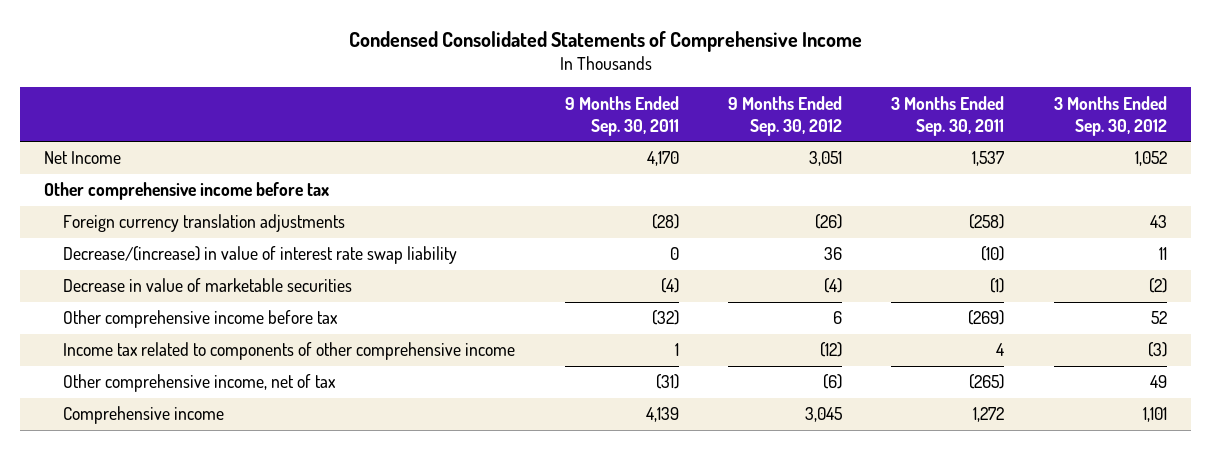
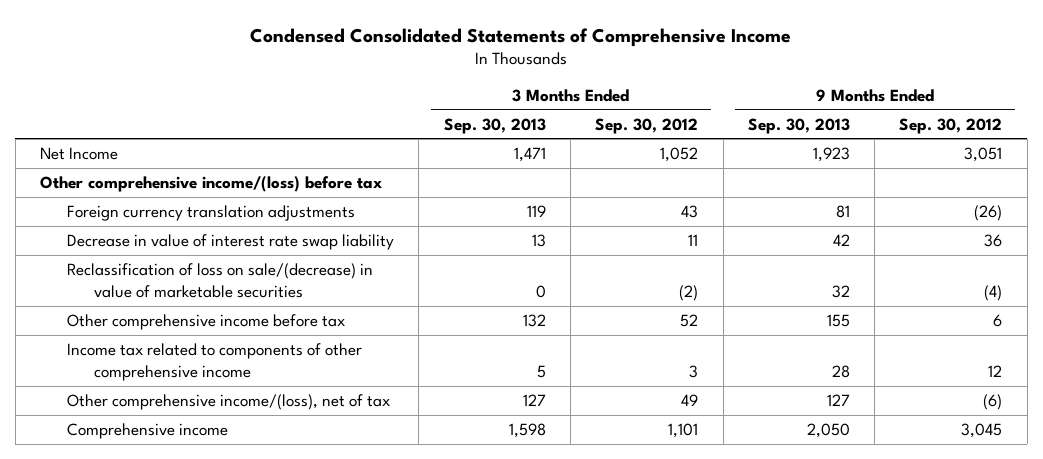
[564,95,679,136] 9 Months Ended Sep. 30, 2011 -> none
[891,95,1005,136] 3 Months Ended Sep. 30, 2011 -> none
none -> [443,117,546,134] Sep. 30, 2013
none -> [747,117,850,134] Sep. 30, 2013
[44,182,330,201] Other comprehensive income before tax -> [40,175,383,192] Other comprehensive income/(loss) before tax
[63,246,458,265] Decrease/(increase) in value of interest rate swap liability -> [67,233,395,250] Decrease in value of interest rate swap liability
[63,278,353,293] Decrease in value of marketable securities -> [67,262,374,298] Reclassification of loss on sale/(decrease) in value of marketable securities
[820,342,843,358] (12) -> [988,364,1003,377] 12
[1147,342,1167,358] (3) -> [689,364,699,378] 3
[63,374,337,393] Other comprehensive income, net of tax -> [67,393,391,410] Other comprehensive income/(loss), net of tax

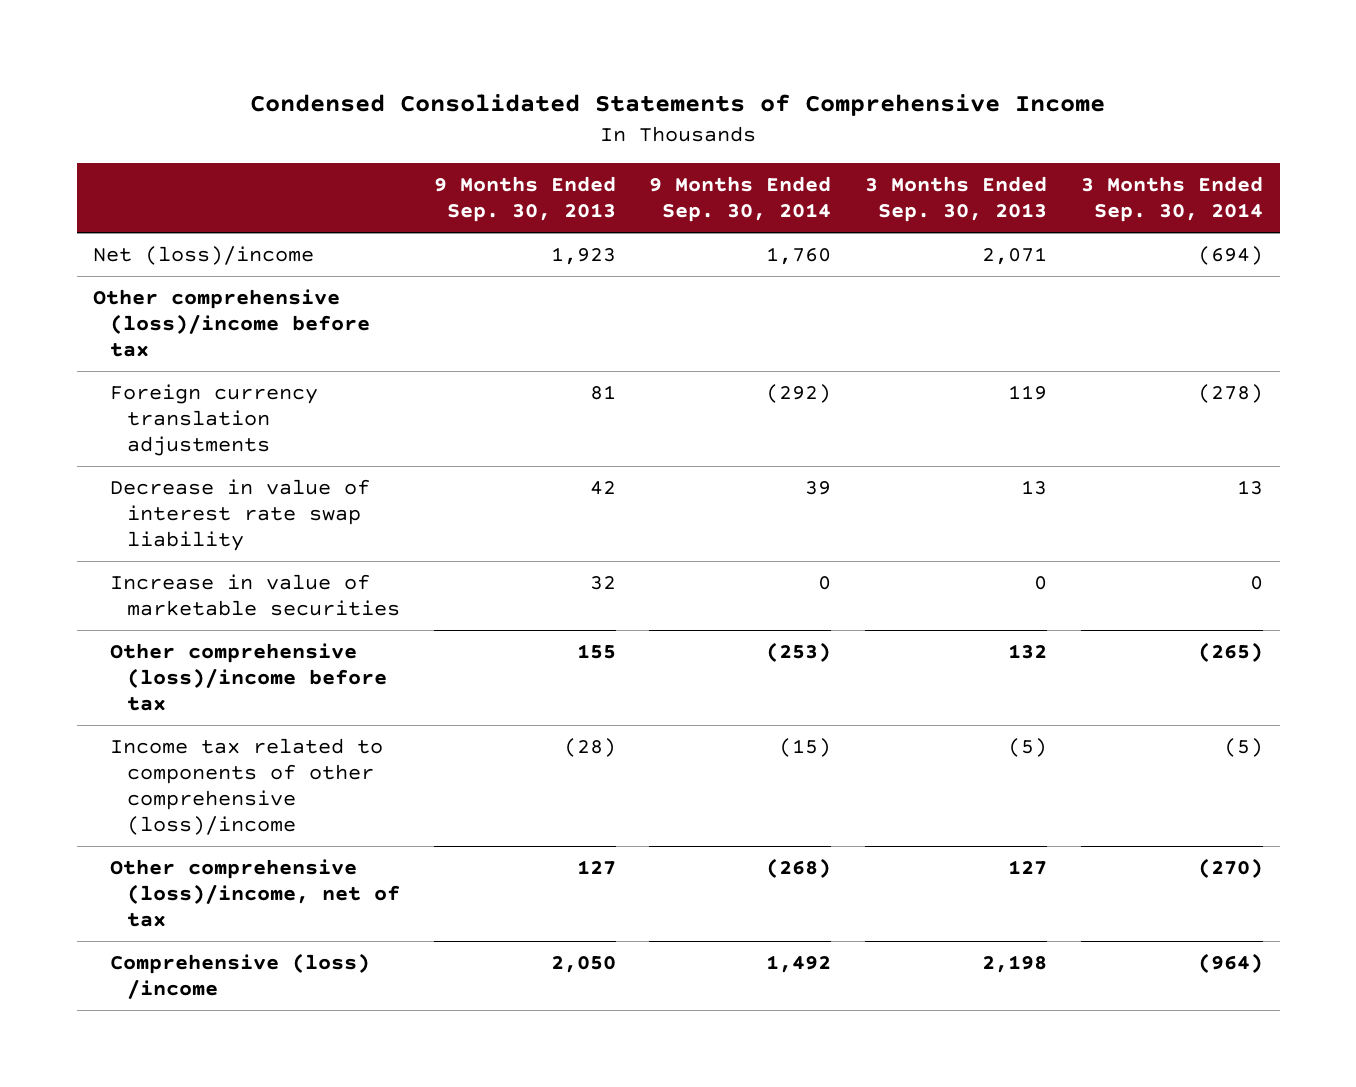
[595,117,699,134] Sep. 30, 2012 -> none
[899,117,1003,134] Sep. 30, 2012 -> none
none -> [649,176,832,223] 9 Months Ended Sep. 30, 2014
none -> [1080,176,1263,223] 3 Months Ended Sep. 30, 2014
[40,146,119,160] Net Income -> [93,246,315,266] Net (loss)/income
[513,146,546,162] 1,471 -> [982,247,1048,266] 2,071
[40,175,383,192] Other comprehensive income/(loss) before tax -> [93,289,371,358] Other comprehensive (loss)/income before tax
[67,262,374,298] Reclassification of loss on sale/(decrease) in value of marketable securities -> [110,574,400,617] Increase in value of marketable securities
[67,313,346,330] Other comprehensive income before tax -> [110,643,387,712] Other comprehensive (loss)/income before tax
[67,342,363,381] Income tax related to components of other comprehensive income -> [110,738,384,836] Income tax related to components of other comprehensive (loss)/income
[536,364,546,378] 5 -> [1008,738,1048,758] (5)
[831,364,850,378] 28 -> [563,738,616,758] (28)
[67,393,391,410] Other comprehensive income/(loss), net of tax -> [110,859,400,928] Other comprehensive (loss)/income, net of tax
[67,422,229,439] Comprehensive income -> [110,953,371,1000] Comprehensive (loss) /income
[508,422,546,438] 1,598 -> [982,955,1048,974] 2,198

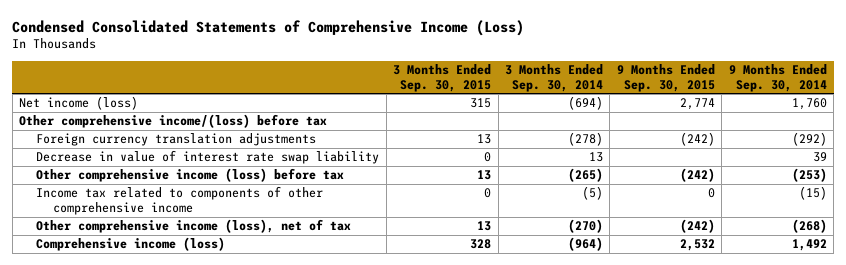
[250,94,1106,117] Condensed Consolidated Statements of Comprehensive Income -> [12,19,525,36] Condensed Consolidated Statements of Comprehensive Income (Loss)
[433,176,616,223] 9 Months Ended Sep. 30, 2013 -> none
[865,176,1048,223] 3 Months Ended Sep. 30, 2013 -> none
none -> [393,64,492,92] 3 Months Ended Sep. 30, 2015
none -> [616,64,715,92] 9 Months Ended Sep. 30, 2015
[93,246,315,266] Net (loss)/income -> [19,96,139,111] Net income (loss)
[93,289,371,358] Other comprehensive (loss)/income before tax -> [19,114,328,129] Other comprehensive income/(loss) before tax
[110,574,400,617] Increase in value of marketable securities -> none
[110,643,387,712] Other comprehensive (loss)/income before tax -> [36,168,345,183] Other comprehensive income (loss) before tax
[110,738,384,836] Income tax related to components of other comprehensive (loss)/income -> [36,186,324,215] Income tax related to components of other comprehensive income
[110,859,400,928] Other comprehensive (loss)/income, net of tax -> [36,219,352,234] Other comprehensive income (loss), net of tax
[110,953,371,1000] Comprehensive (loss) /income -> [36,237,226,252] Comprehensive income (loss)

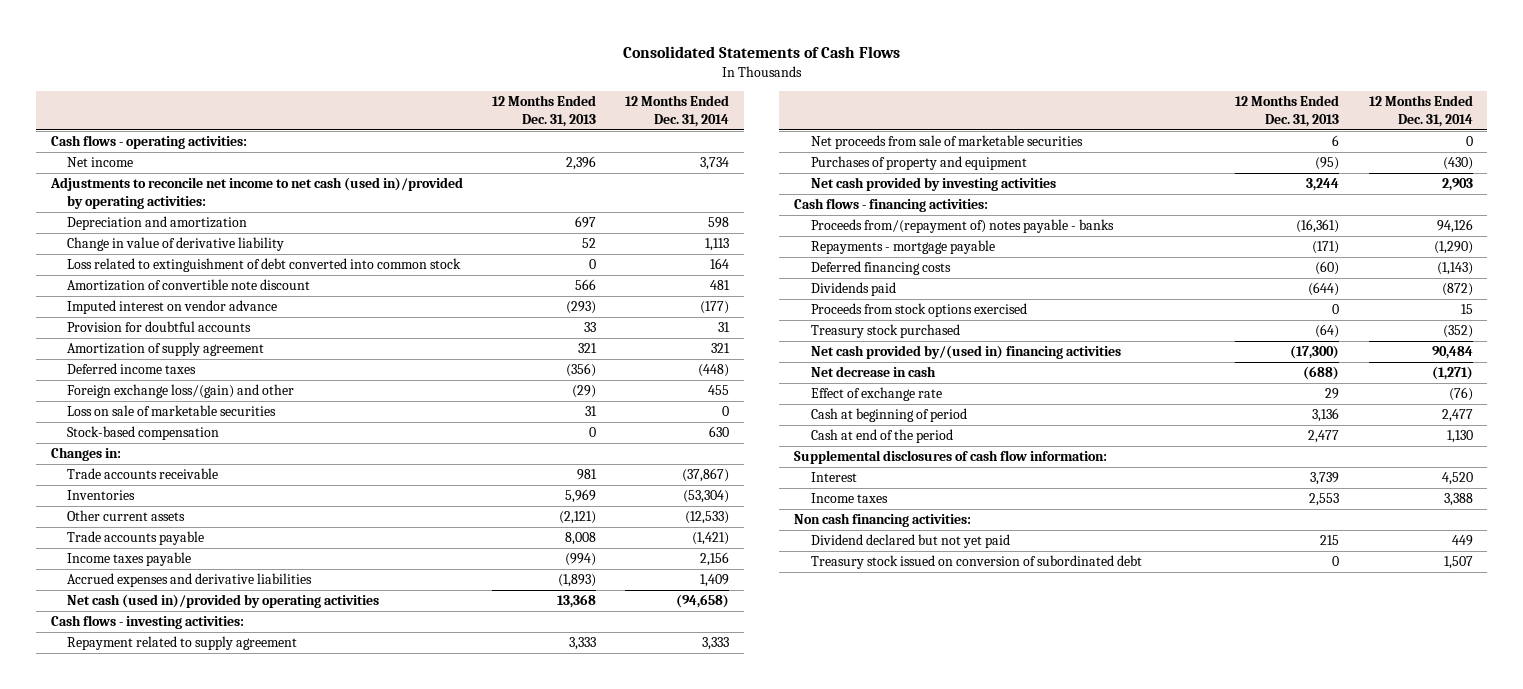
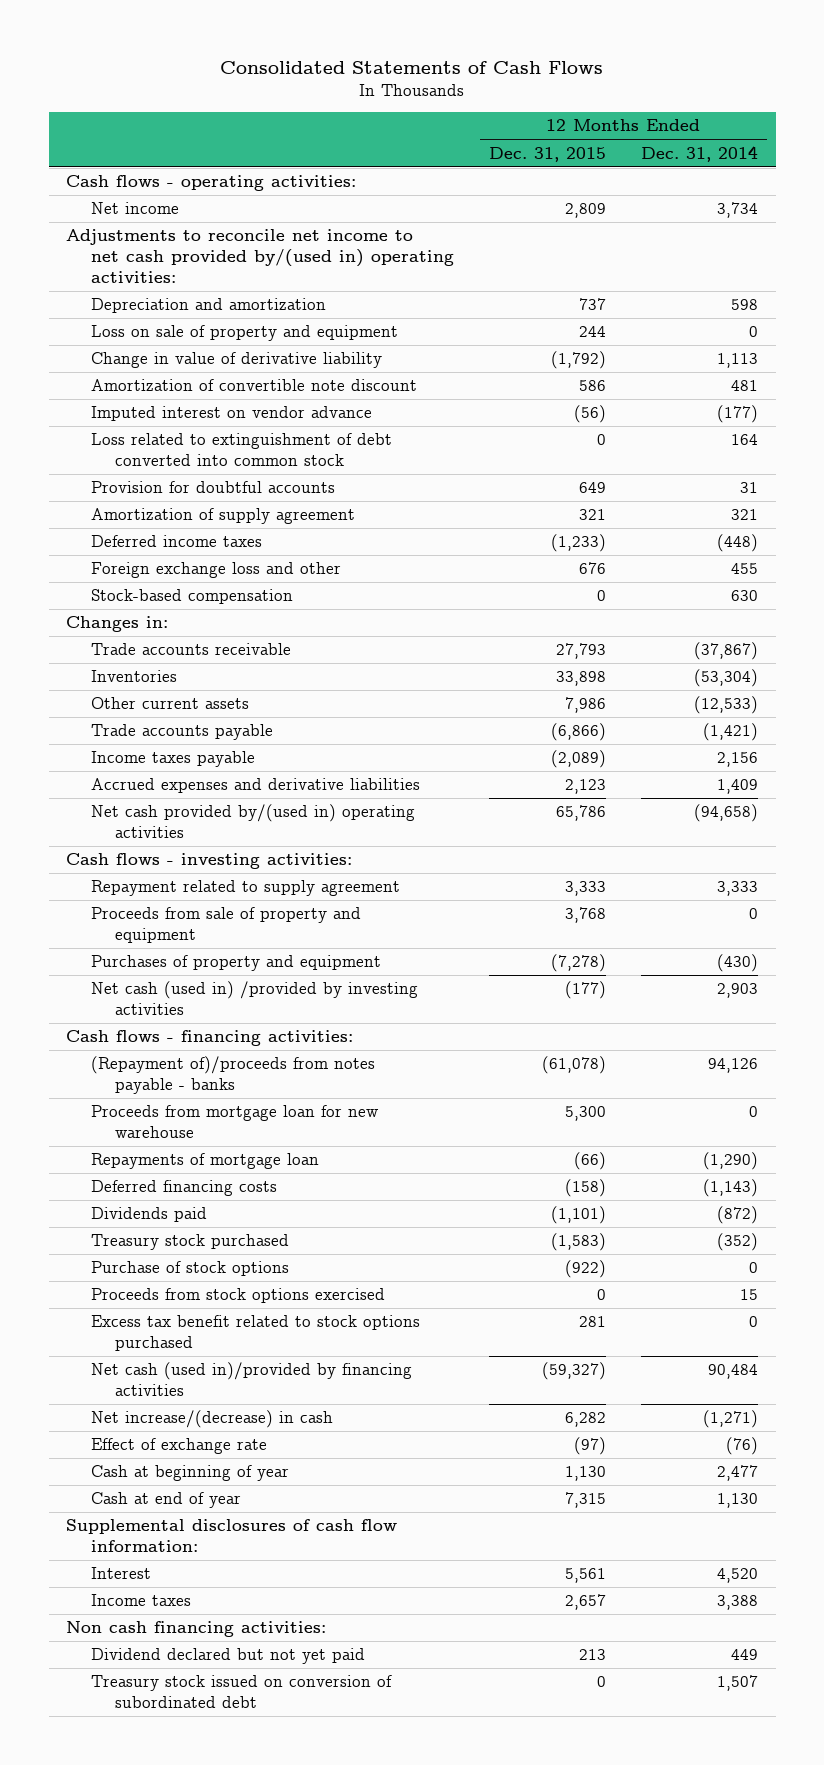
[492,95,597,127] 12 Months Ended Dec. 31, 2013 -> none
none -> [488,146,606,162] Dec. 31, 2015
[49,177,463,209] Adjustments to reconcile net income to net cash (used in)/provided by operating activities: -> [66,229,454,284] Adjustments to reconcile net income to net cash provided by/(used in) operating activities:
none -> [90,325,398,342] Loss on sale of property and equipment
[67,258,462,273] Loss related to extinguishment of debt converted into common stock -> [90,433,392,467] Loss related to extinguishment of debt converted into common stock
[67,405,277,417] Loss on sale of marketable securities -> none
[67,384,295,399] Foreign exchange loss/(gain) and other -> [90,562,341,579] Foreign exchange loss and other
[67,594,380,609] Net cash (used in)/provided by operating activities -> [90,804,415,839] Net cash provided by/(used in) operating activities
[810,135,1083,150] Net proceeds from sale of marketable securities -> none
none -> [90,907,361,944] Proceeds from sale of property and equipment
[810,177,1056,192] Net cash provided by investing activities -> [90,981,418,1016] Net cash (used in) /provided by investing activities
[810,219,1114,234] Proceeds from/(repayment of) notes payable - banks -> [90,1056,375,1095] (Repayment of)/proceeds from notes payable - banks
none -> [90,1105,379,1139] Proceeds from mortgage loan for new warehouse
[810,240,995,255] Repayments - mortgage payable -> [90,1153,319,1170] Repayments of mortgage loan
none -> [90,1261,289,1277] Purchase of stock options
[810,303,1027,318] Proceeds from stock options exercised -> [90,1288,385,1304] Proceeds from stock options exercised
none -> [90,1315,420,1352] Excess tax benefit related to stock options purchased
[810,345,1121,360] Net cash provided by/(used in) financing activities -> [90,1362,412,1397] Net cash (used in)/provided by financing activities
[810,366,936,378] Net decrease in cash -> [90,1410,333,1429] Net increase/(decrease) in cash
[810,408,967,423] Cash at beginning of period -> [90,1465,289,1482] Cash at beginning of year
[810,429,953,444] Cash at end of the period -> [90,1492,241,1509] Cash at end of year

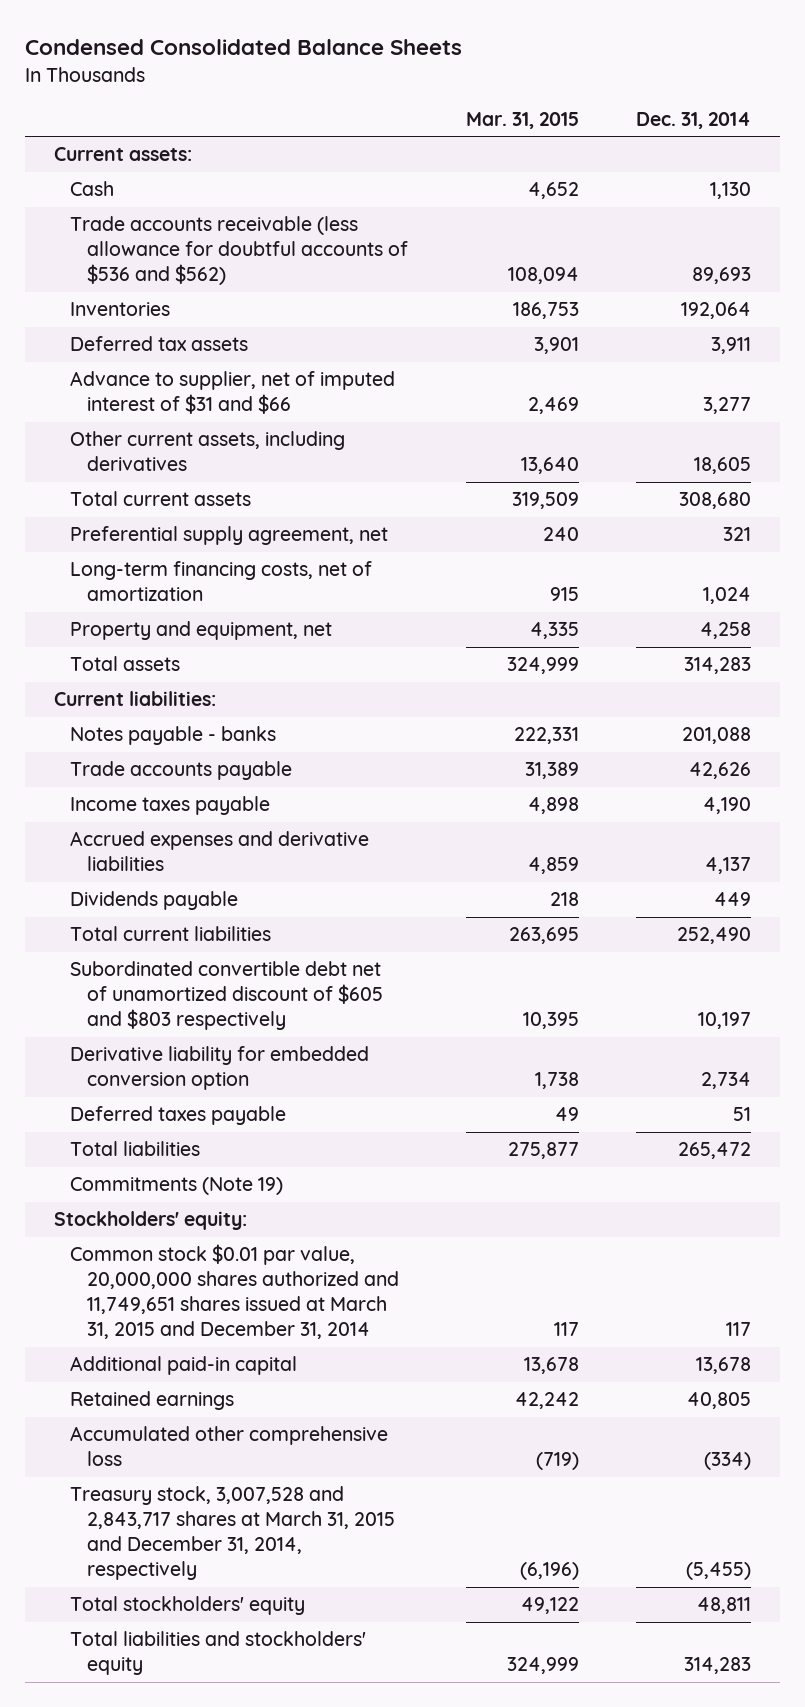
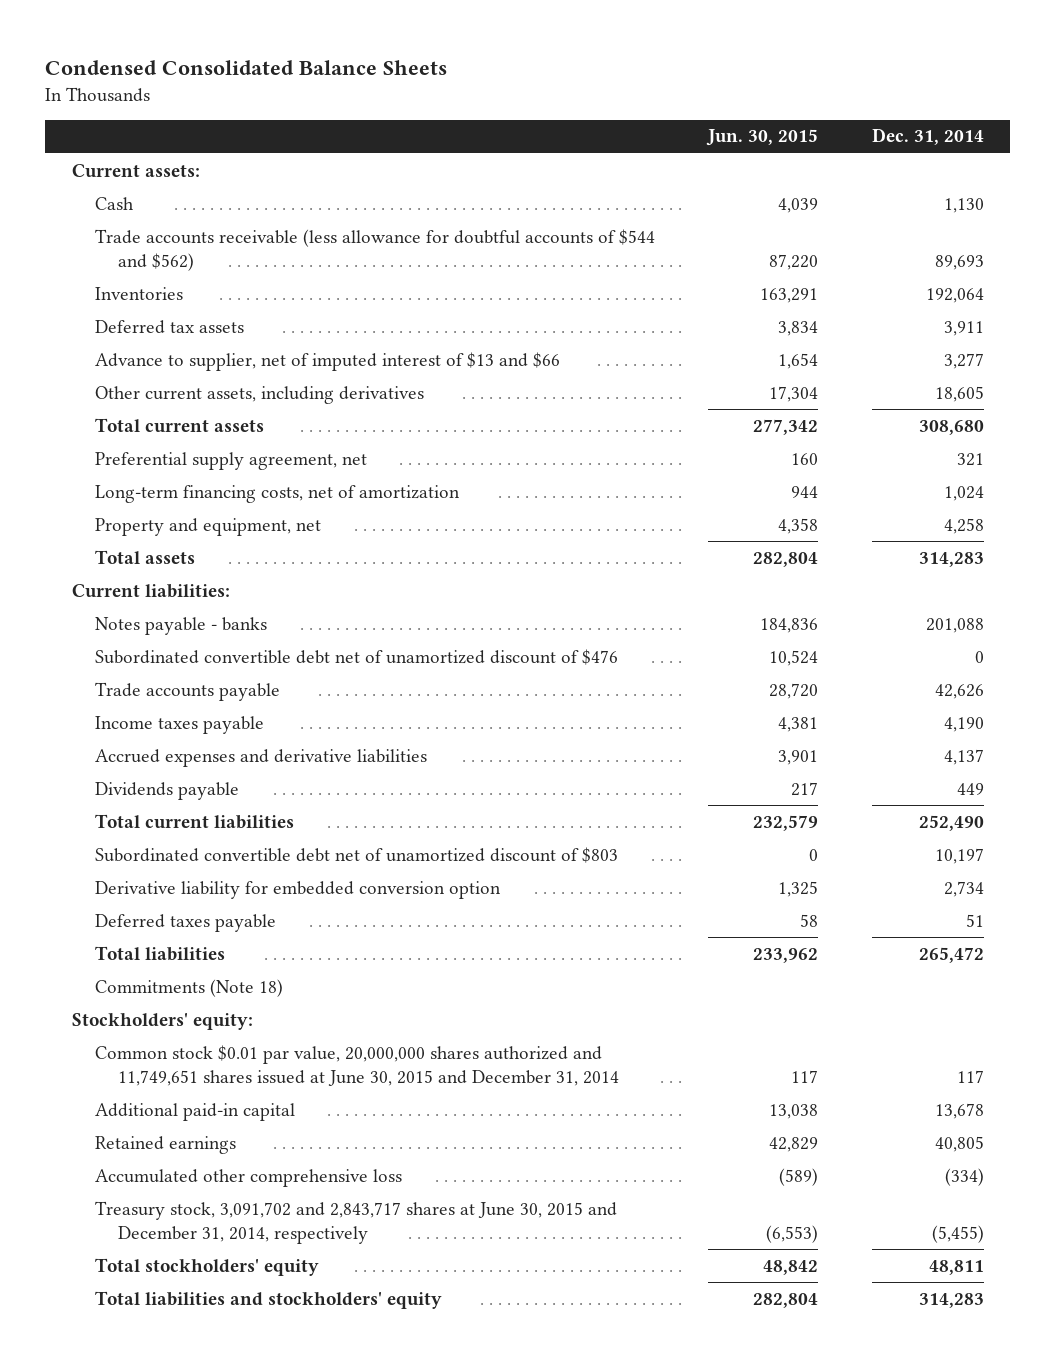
[465,111,579,129] Mar. 31, 2015 -> none
none -> [706,129,819,147] Jun. 30, 2015
[70,216,408,286] Trade accounts receivable (less allowance for doubtful accounts of $536 and $562) -> [94,228,655,271] Trade accounts receivable (less allowance for doubtful accounts of $544 and $562)
[70,371,396,415] Advance to supplier, net of imputed interest of $31 and $66 -> [94,351,560,371] Advance to supplier, net of imputed interest of $13 and $66
none -> [94,648,618,665] Subordinated convertible debt net of unamortized discount of $476
[70,961,383,1031] Subordinated convertible debt net of unamortized discount of $605 and $803 respectively -> [94,846,618,863] Subordinated convertible debt net of unamortized discount of $803
[70,1177,284,1196] Commitments (Note 19) -> [94,978,283,997] Commitments (Note 18)
[70,1244,399,1340] Common stock $0.01 par value, 20,000,000 shares authorized and 11,749,651 shares issued at March 31, 2015 and December 31, 2014 -> [94,1044,620,1086] Common stock $0.01 par value, 20,000,000 shares authorized and 11,749,651 shares issued at June 30, 2015 and December 31, 2014
[70,1486,395,1581] Treasury stock, 3,007,528 and 2,843,717 shares at March 31, 2015 and December 31, 2014, respectively -> [94,1200,617,1244] Treasury stock, 3,091,702 and 2,843,717 shares at June 30, 2015 and December 31, 2014, respectively

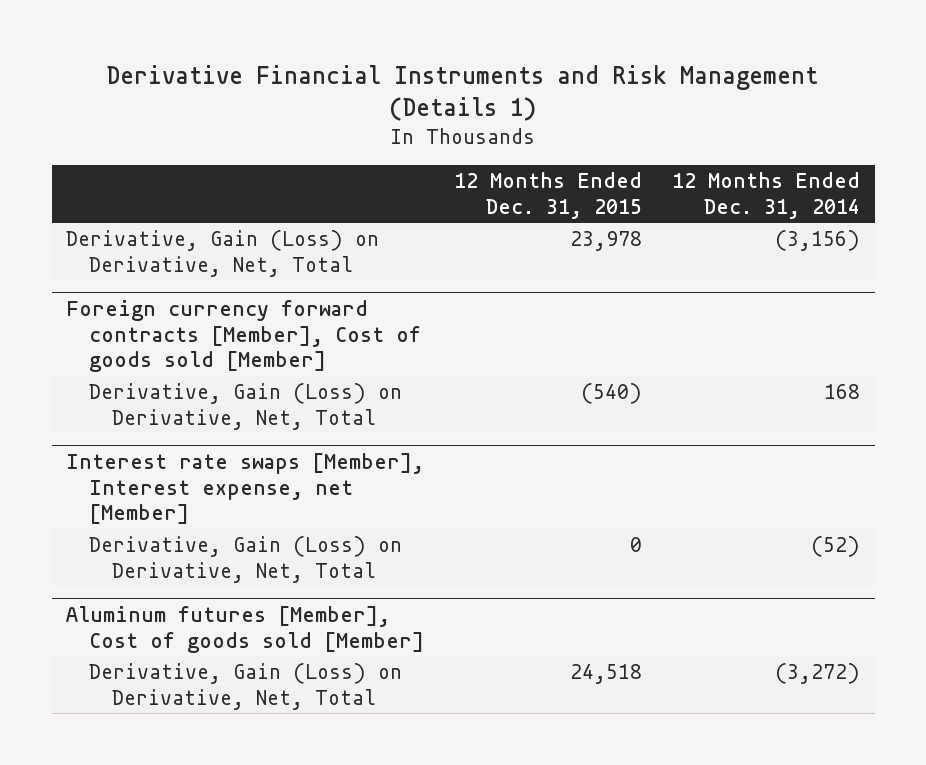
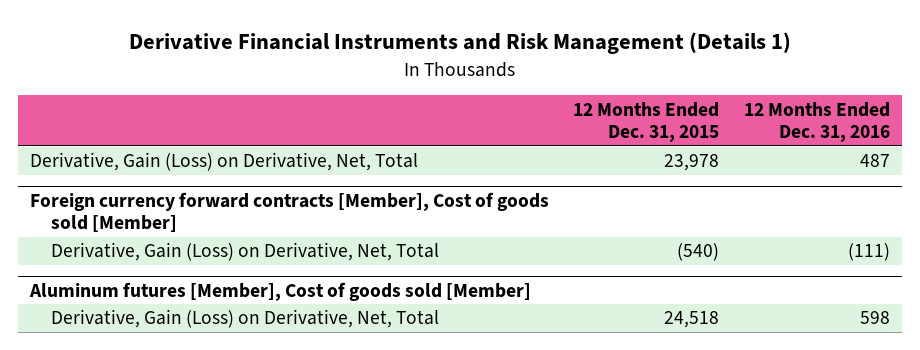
[671,172,860,219] 12 Months Ended Dec. 31, 2014 -> none
none -> [743,101,890,143] 12 Months Ended Dec. 31, 2016
[66,452,425,525] Interest rate swaps [Member], Interest expense, net [Member] -> none
[89,536,403,583] Derivative, Gain (Loss) on Derivative, Net, Total -> none

